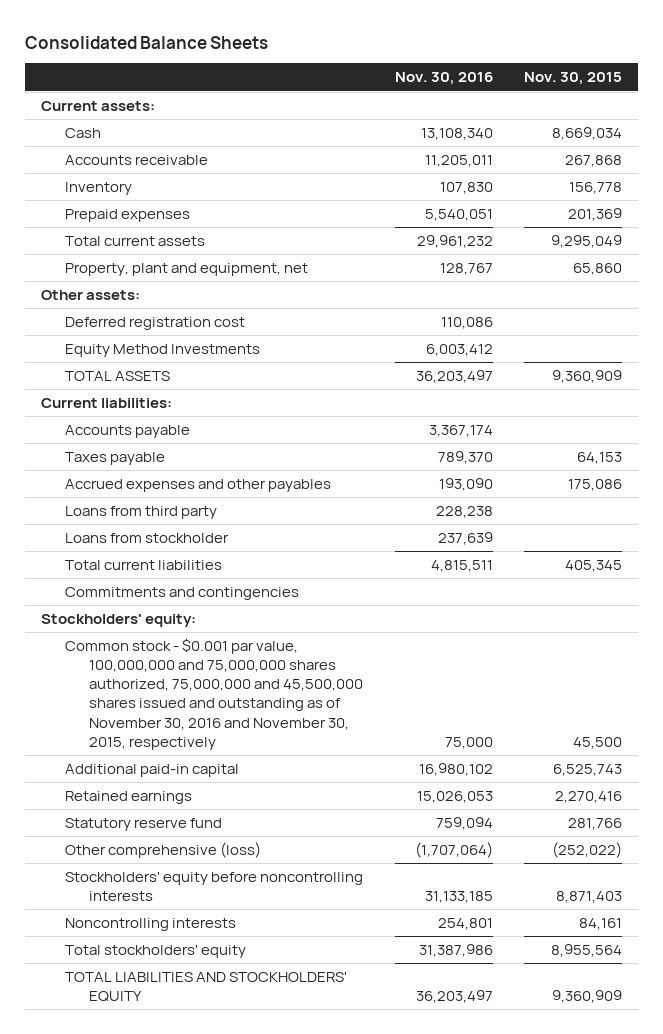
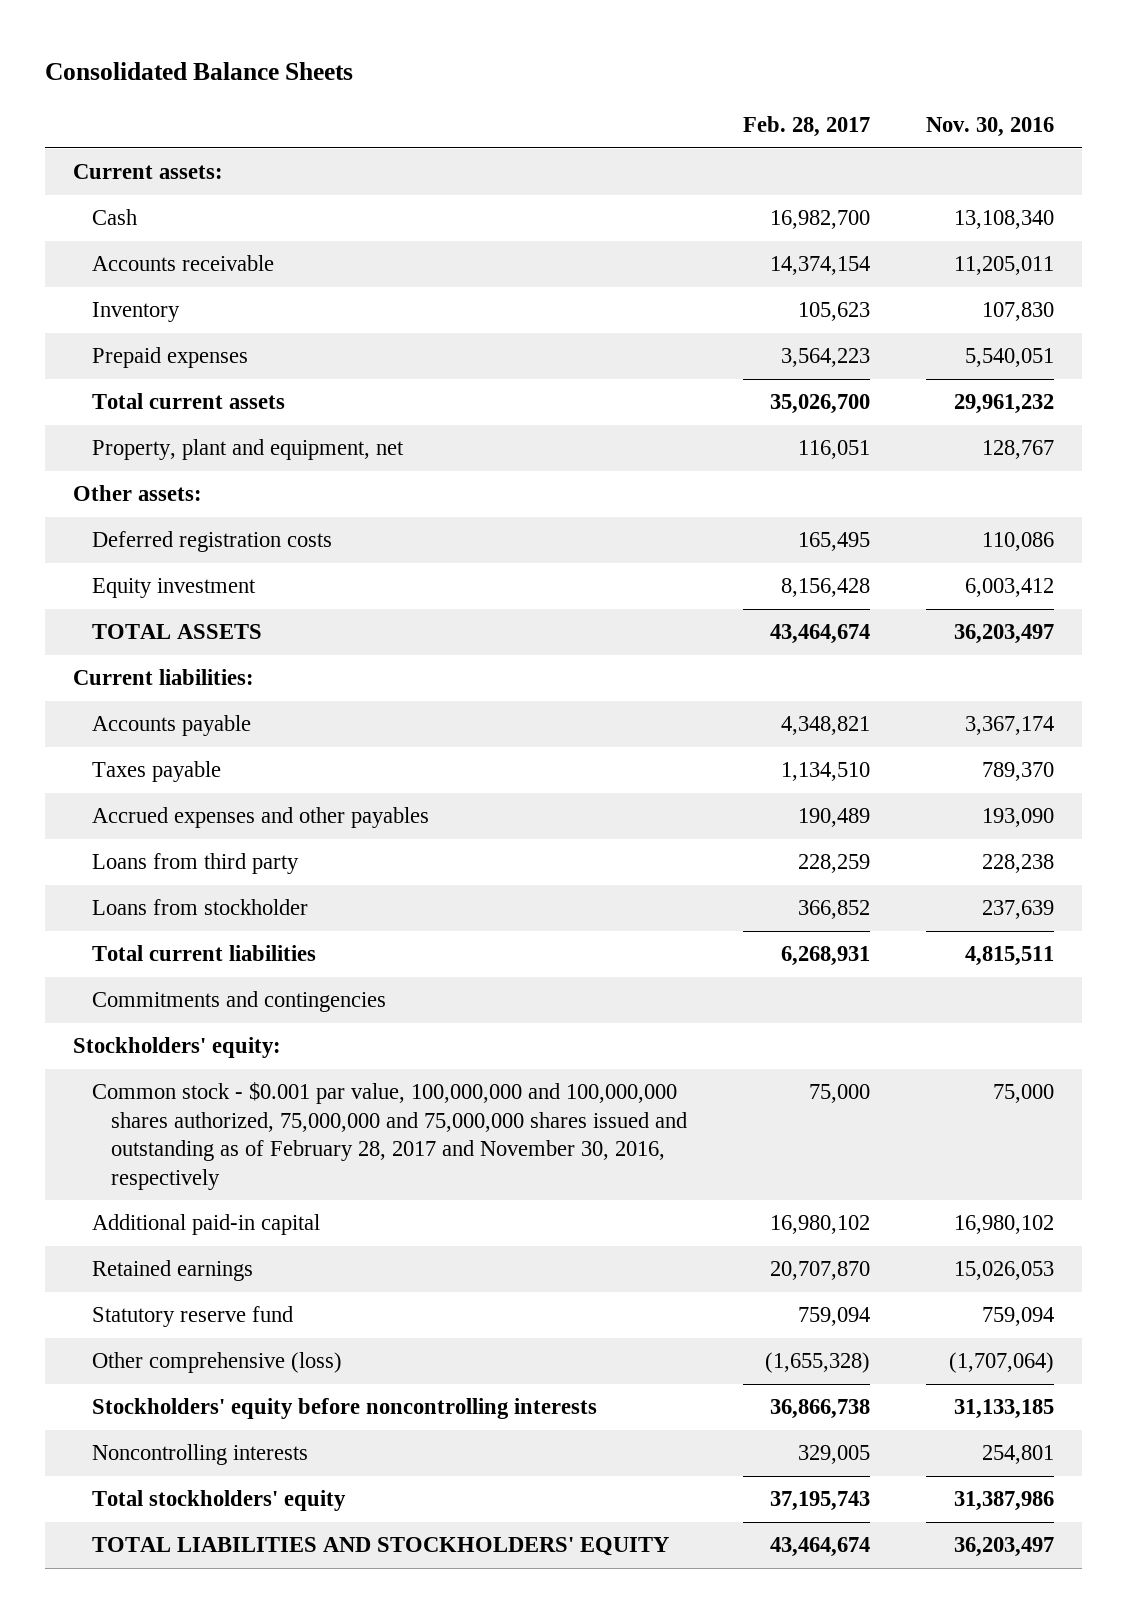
[524,72,623,86] Nov. 30, 2015 -> none
none -> [742,116,870,138] Feb. 28, 2017
[65,316,246,330] Deferred registration cost -> [91,531,332,553] Deferred registration costs
[65,343,261,357] Equity Method Investments -> [91,578,256,599] Equity investment
[65,637,363,750] Common stock - $0.001 par value, 100,000,000 and 75,000,000 shares authorized, 75,000,000 and 45,500,000 shares issued and outstanding as of November 30, 2016 and November 30, 2015, respectively -> [91,1082,687,1190] Common stock - $0.001 par value, 100,000,000 and 100,000,000 shares authorized, 75,000,000 and 75,000,000 shares issued and outstanding as of February 28, 2017 and November 30, 2016, respectively

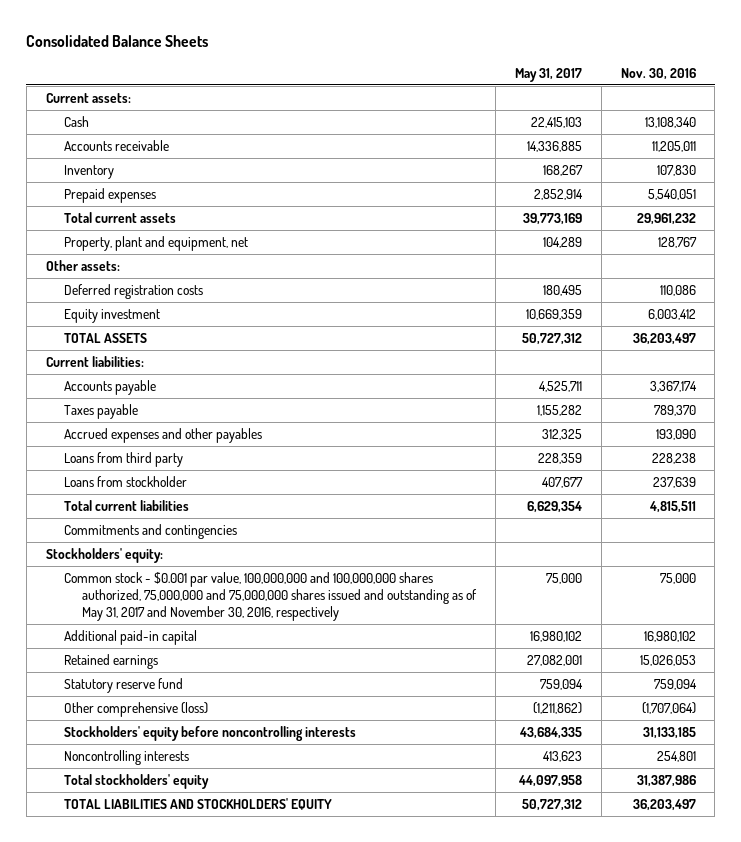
[742,116,870,138] Feb. 28, 2017 -> none
none -> [514,67,582,82] May 31, 2017
[91,1082,687,1190] Common stock - $0.001 par value, 100,000,000 and 100,000,000 shares authorized, 75,000,000 and 75,000,000 shares issued and outstanding as of February 28, 2017 and November 30, 2016, respectively -> [63,571,478,621] Common stock - $0.001 par value, 100,000,000 and 100,000,000 shares authorized, 75,000,000 and 75,000,000 shares issued and outstanding as of May 31, 2017 and November 30, 2016, respectively

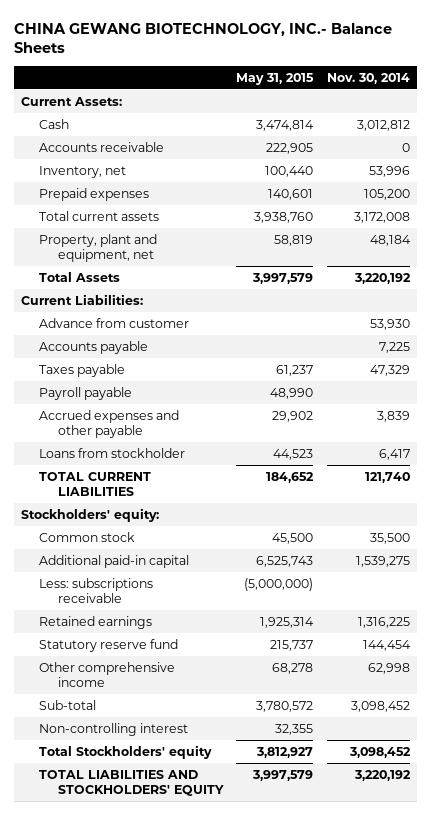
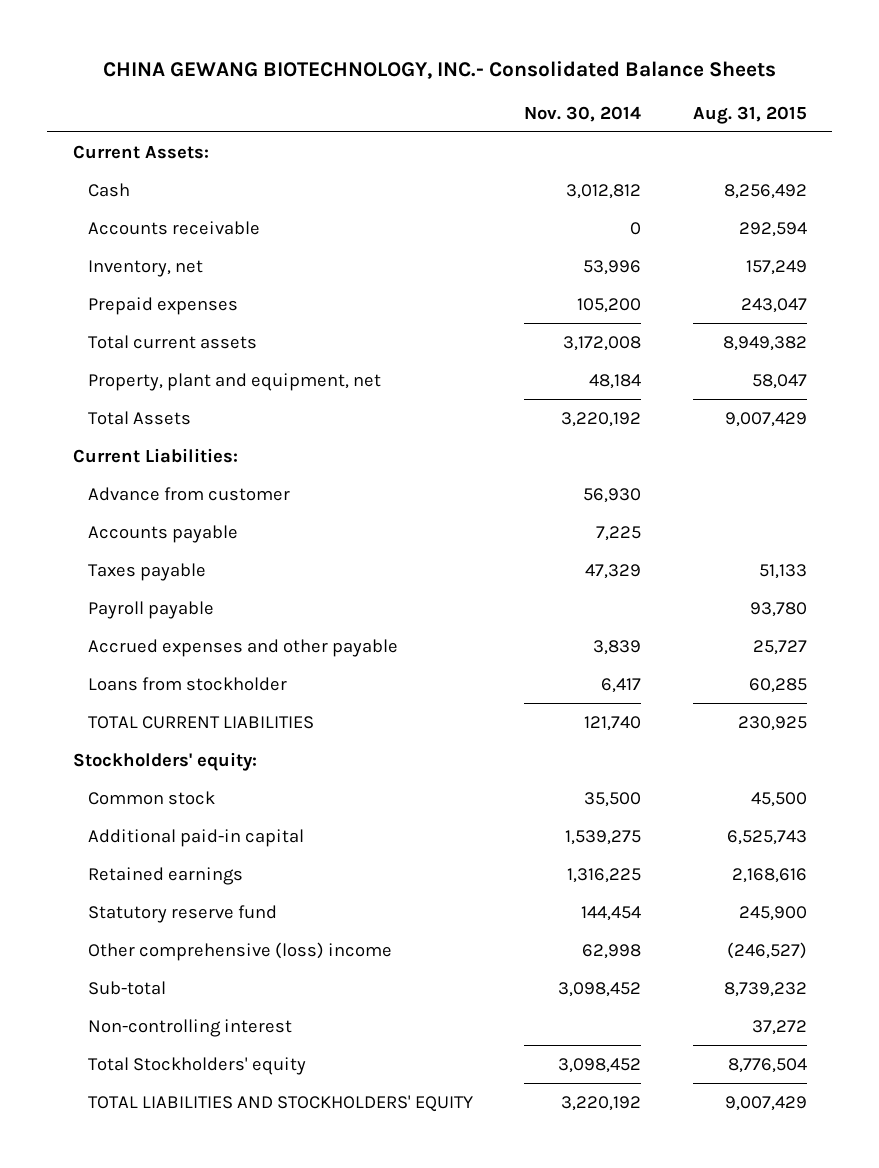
[14,22,393,54] CHINA GEWANG BIOTECHNOLOGY, INC.- Balance Sheets -> [102,60,776,79] CHINA GEWANG BIOTECHNOLOGY, INC.- Consolidated Balance Sheets
[236,72,315,85] May 31, 2015 -> none
none -> [692,105,807,124] Aug. 31, 2015
[369,318,410,330] 53,930 -> [583,487,642,503] 56,930
[39,577,154,604] Less: subscriptions receivable -> none
[39,661,176,688] Other comprehensive income -> [87,941,392,961] Other comprehensive (loss) income

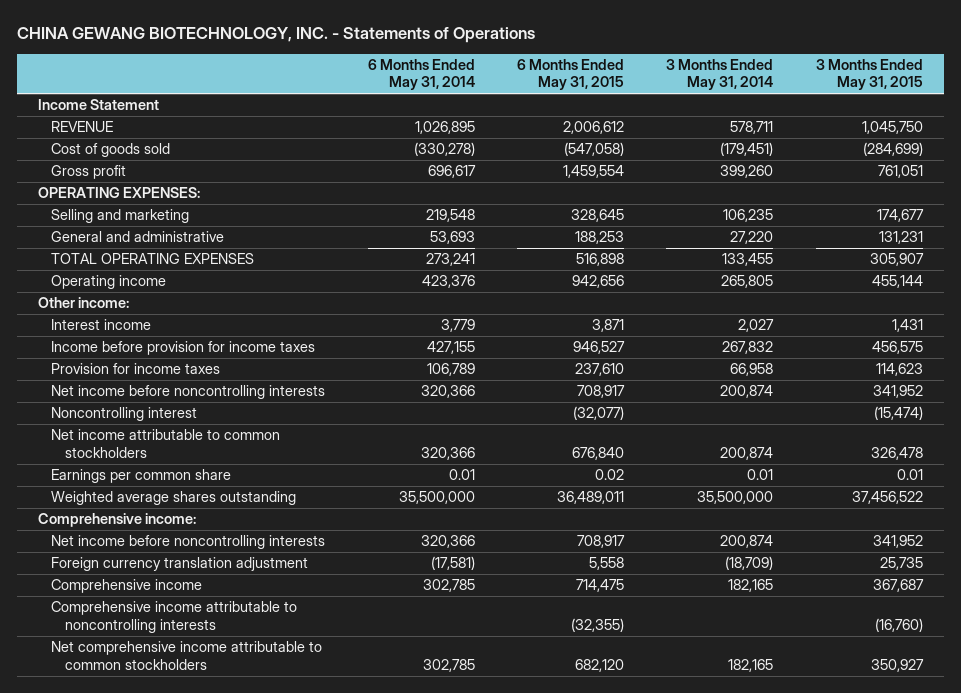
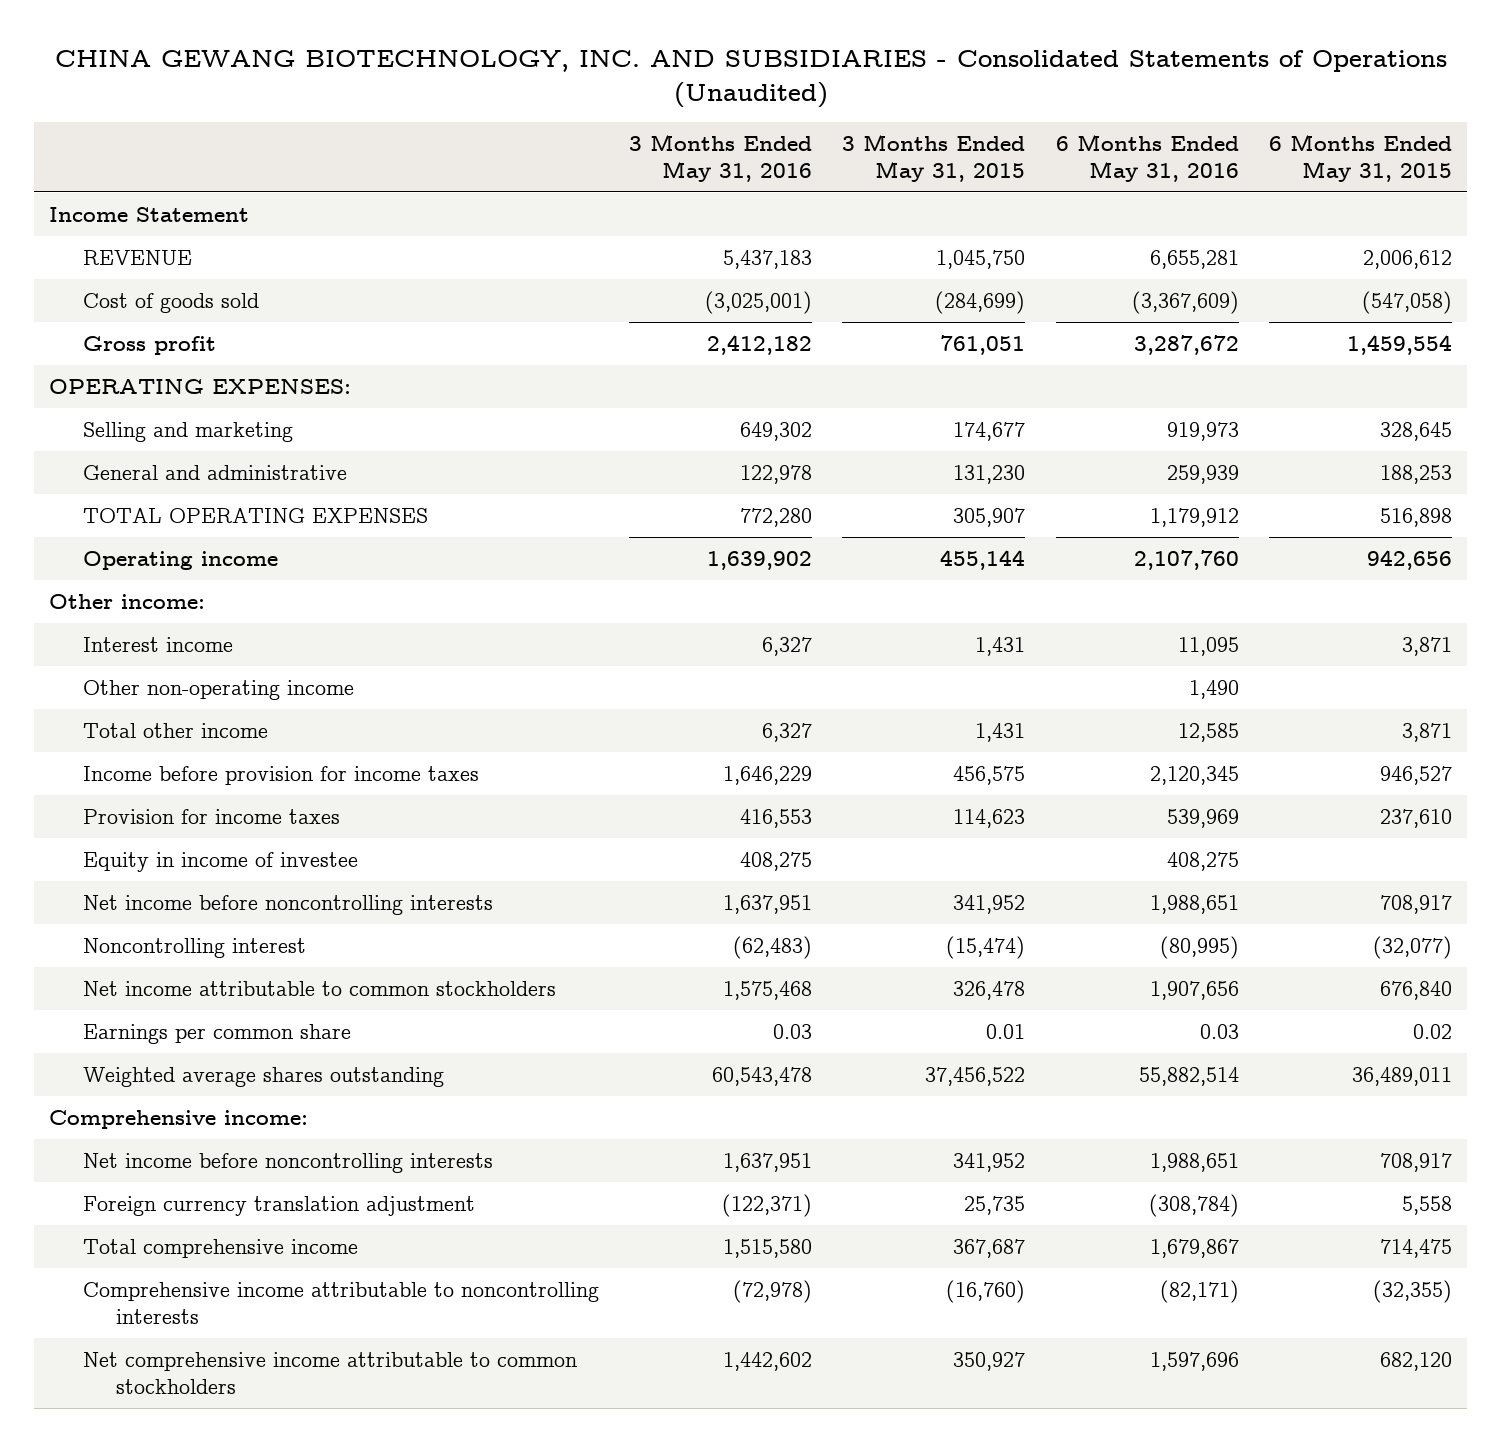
[16,27,535,44] CHINA GEWANG BIOTECHNOLOGY, INC. - Statements of Operations -> [54,50,1447,108] CHINA GEWANG BIOTECHNOLOGY, INC. AND SUBSIDIARIES - Consolidated Statements of Operations (Unaudited)
[367,59,475,91] 6 Months Ended May 31, 2014 -> none
[666,59,774,91] 3 Months Ended May 31, 2014 -> none
none -> [629,133,813,183] 3 Months Ended May 31, 2016
none -> [1055,133,1239,183] 6 Months Ended May 31, 2016
[878,231,923,245] 131,231 -> [953,464,1026,484] 131,230
none -> [82,679,354,700] Other non-operating income
none -> [82,722,268,738] Total other income
none -> [82,851,358,872] Equity in income of investee
[51,579,203,594] Comprehensive income -> [82,1238,358,1258] Total comprehensive income

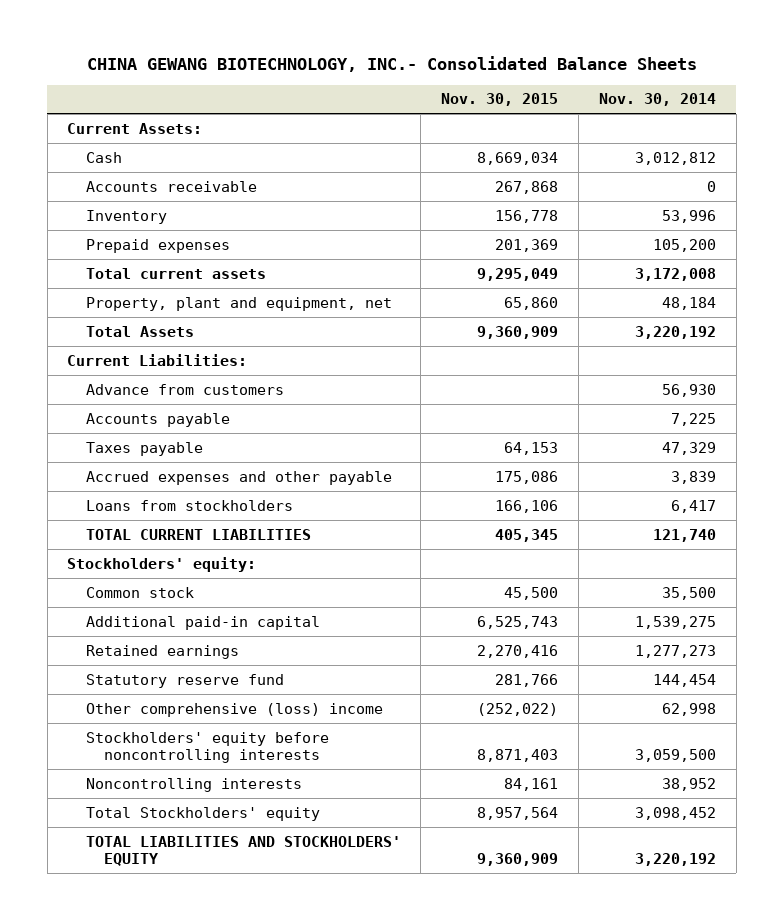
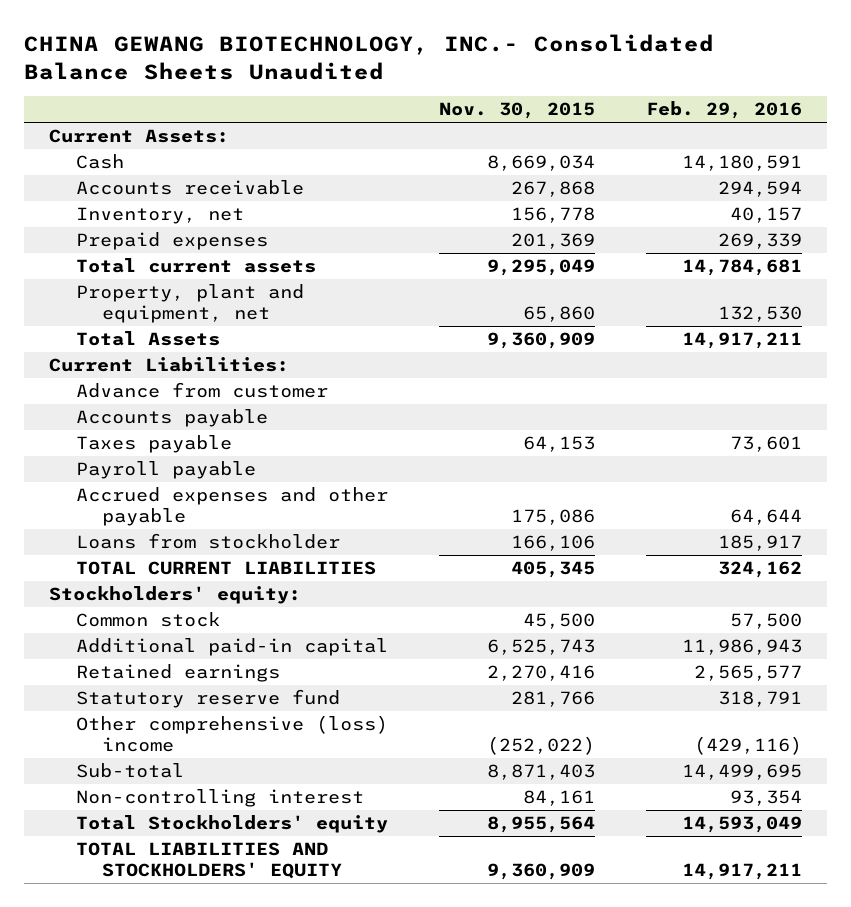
[86,55,697,72] CHINA GEWANG BIOTECHNOLOGY, INC.- Consolidated Balance Sheets -> [23,34,714,80] CHINA GEWANG BIOTECHNOLOGY, INC.- Consolidated Balance Sheets Unaudited
[598,93,716,107] Nov. 30, 2014 -> none
none -> [645,101,802,120] Feb. 29, 2016
[85,209,167,224] Inventory -> [75,207,244,225] Inventory, net
[85,383,284,395] Advance from customers -> [75,382,328,399] Advance from customer
none -> [75,461,256,480] Payroll payable
[85,499,293,511] Loans from stockholders -> [75,533,340,550] Loans from stockholder
[85,731,329,764] Stockholders' equity before noncontrolling interests -> [75,763,184,779] Sub-total
[85,777,302,792] Noncontrolling interests -> [75,789,364,808] Non-controlling interest
[477,806,559,820] 8,957,564 -> [486,816,595,834] 8,955,564

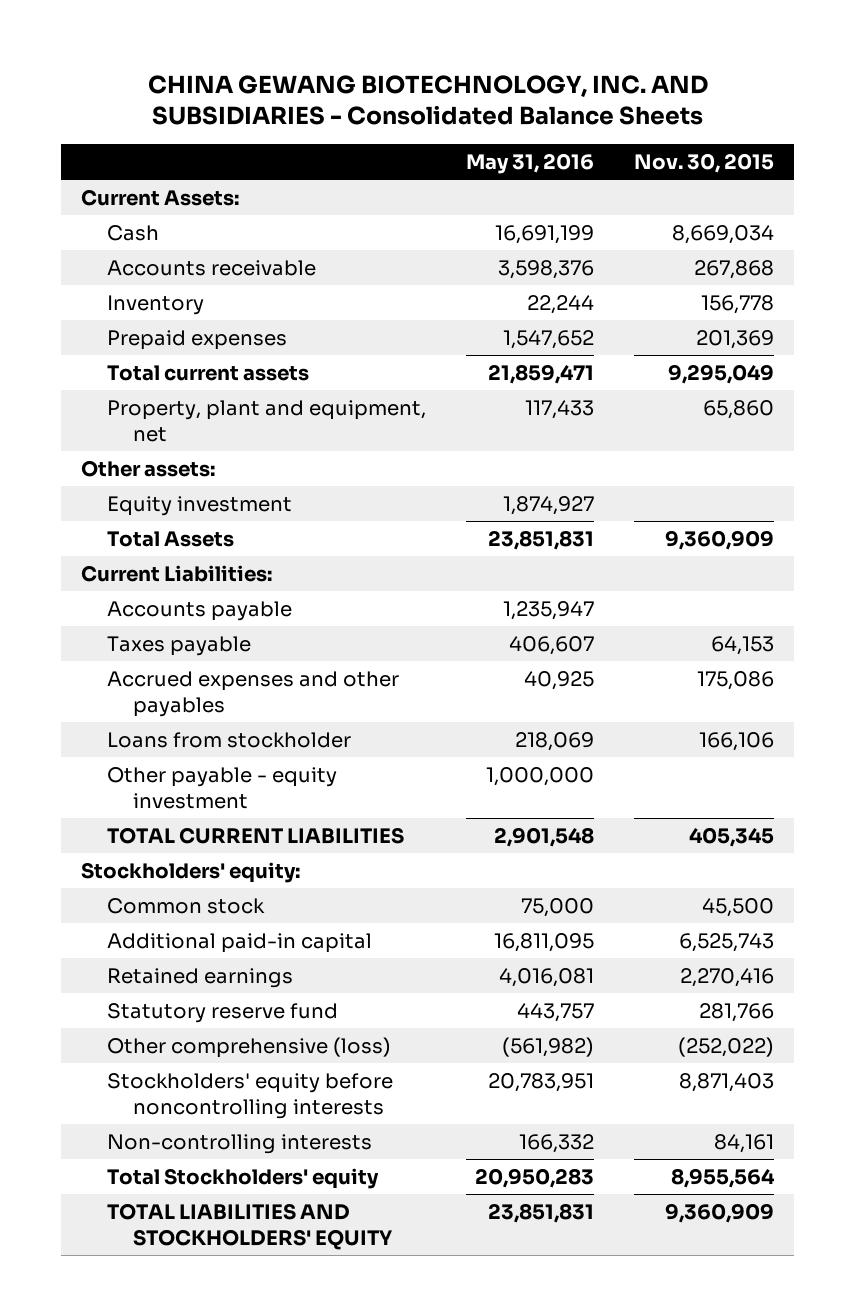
[23,34,714,80] CHINA GEWANG BIOTECHNOLOGY, INC.- Consolidated Balance Sheets Unaudited -> [147,74,708,126] CHINA GEWANG BIOTECHNOLOGY, INC. AND SUBSIDIARIES - Consolidated Balance Sheets
[645,101,802,120] Feb. 29, 2016 -> none
none -> [466,153,595,175] May 31, 2016
[75,207,244,225] Inventory, net -> [107,294,205,315] Inventory
none -> [81,459,216,477] Other assets:
none -> [107,495,293,516] Equity investment
[75,382,328,399] Advance from customer -> none
[75,461,256,480] Payroll payable -> none
[75,487,388,527] Accrued expenses and other payable -> [107,670,400,717] Accrued expenses and other payables
none -> [107,766,338,809] Other payable - equity investment
[75,715,388,753] Other comprehensive (loss) income -> [107,1036,392,1058] Other comprehensive (loss)
[75,763,184,779] Sub-total -> [107,1072,394,1119] Stockholders' equity before noncontrolling interests
[75,789,364,808] Non-controlling interest -> [107,1133,373,1154] Non-controlling interests

